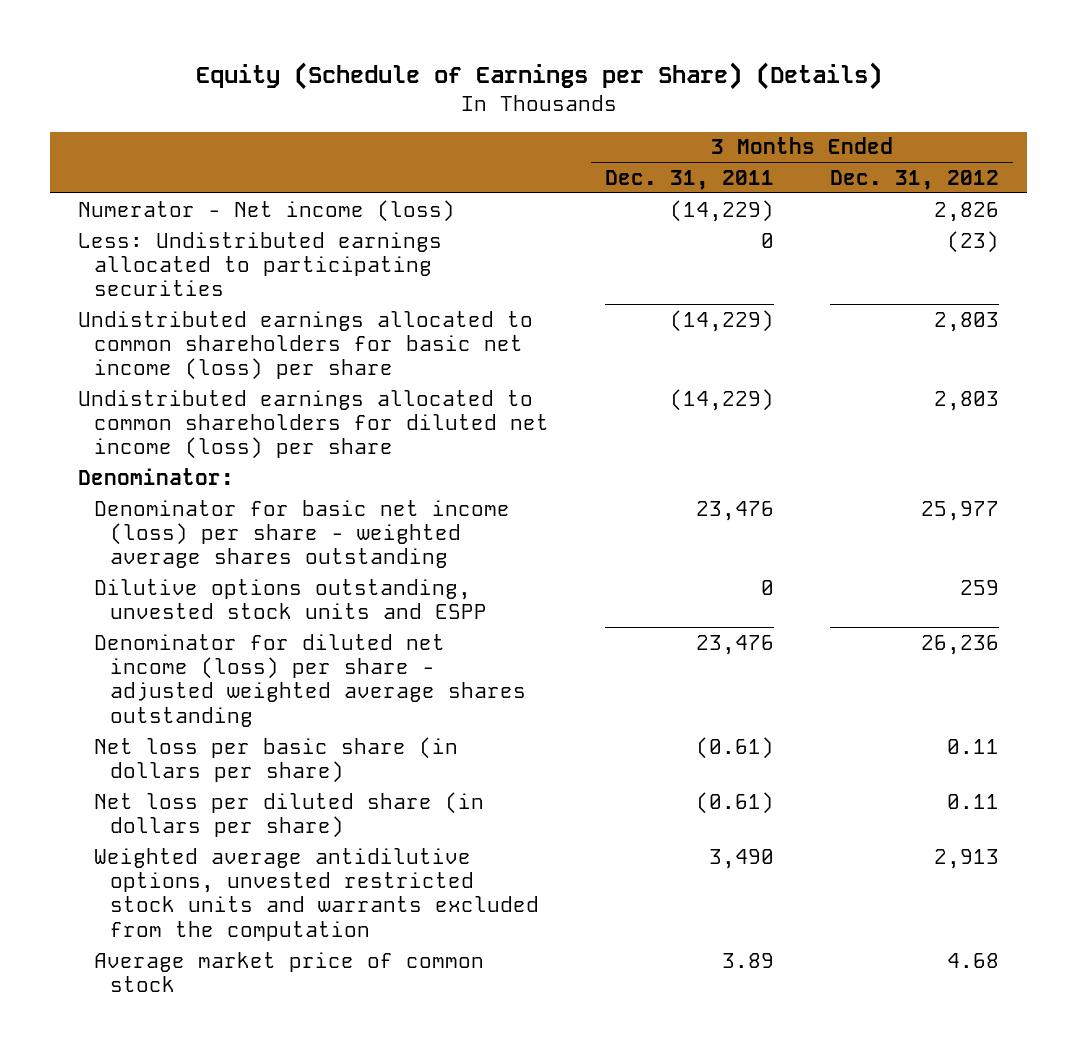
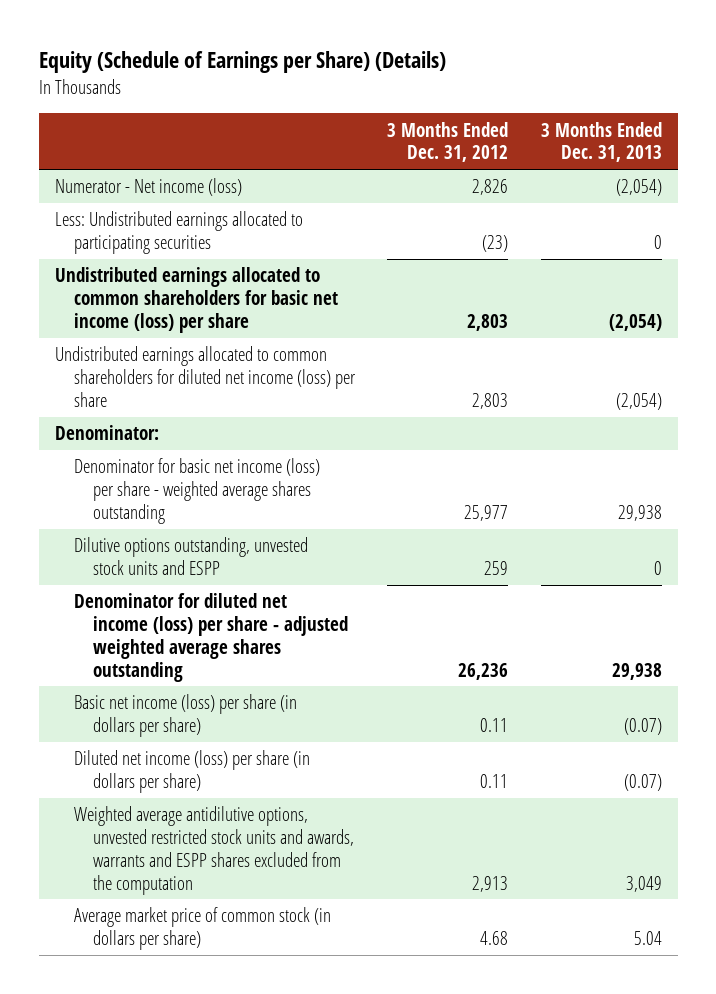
[605,169,775,190] Dec. 31, 2011 -> none
none -> [540,121,662,163] 3 Months Ended Dec. 31, 2013
[94,736,459,784] Net loss per basic share (in dollars per share) -> [73,694,297,738] Basic net income (loss) per share (in dollars per share)
[94,791,485,839] Net loss per diluted share (in dollars per share) -> [73,750,310,794] Diluted net income (loss) per share (in dollars per share)
[94,847,540,941] Weighted average antidilutive options, unvested restricted stock units and warrants excluded from the computation -> [73,806,354,895] Weighted average antidilutive options, unvested restricted stock units and awards, warrants and ESPP shares excluded from the computation
[94,951,485,993] Average market price of common stock -> [73,907,331,951] Average market price of common stock (in dollars per share)

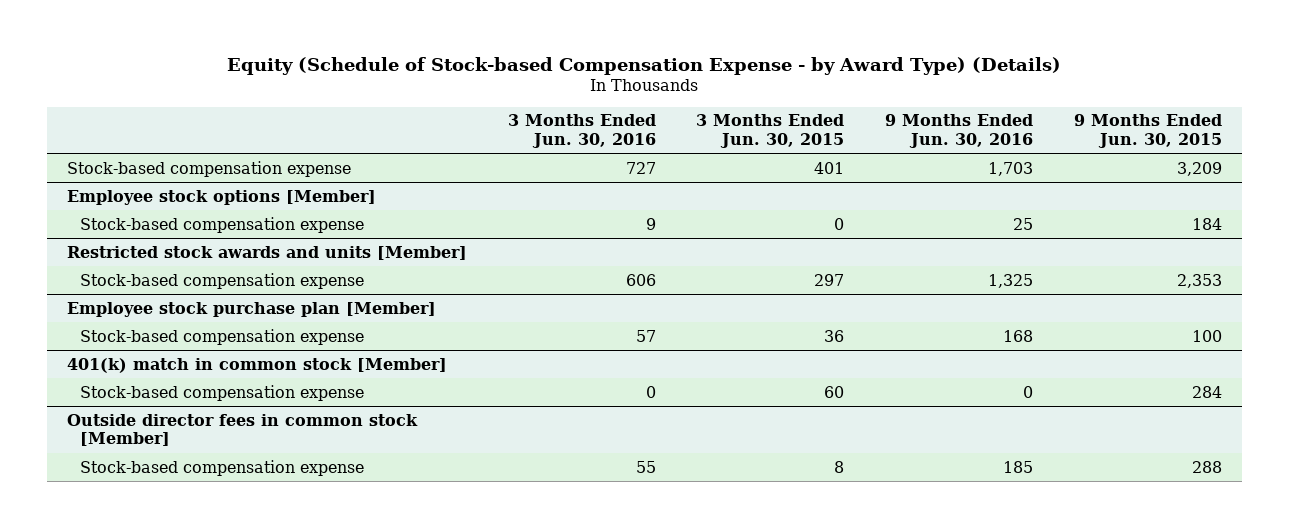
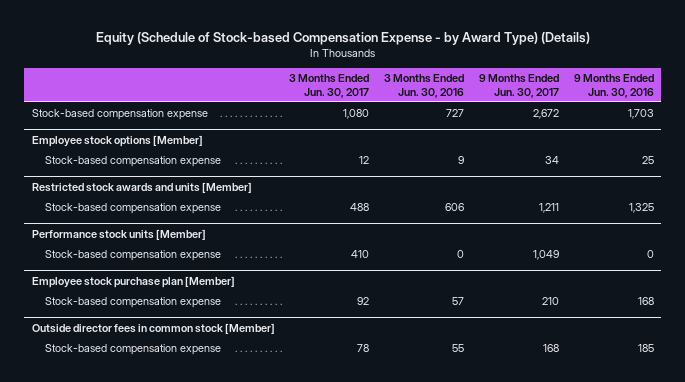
[696,114,845,148] 3 Months Ended Jun. 30, 2015 -> none
[1073,114,1222,148] 9 Months Ended Jun. 30, 2015 -> none
none -> [289,74,370,98] 3 Months Ended Jun. 30, 2017
none -> [478,74,559,98] 9 Months Ended Jun. 30, 2017
none -> [31,229,206,241] Performance stock units [Member]
none -> [45,250,222,262] Stock-based compensation expense
[67,357,448,373] 401(k) match in common stock [Member] -> none
[80,384,365,401] Stock-based compensation expense -> none

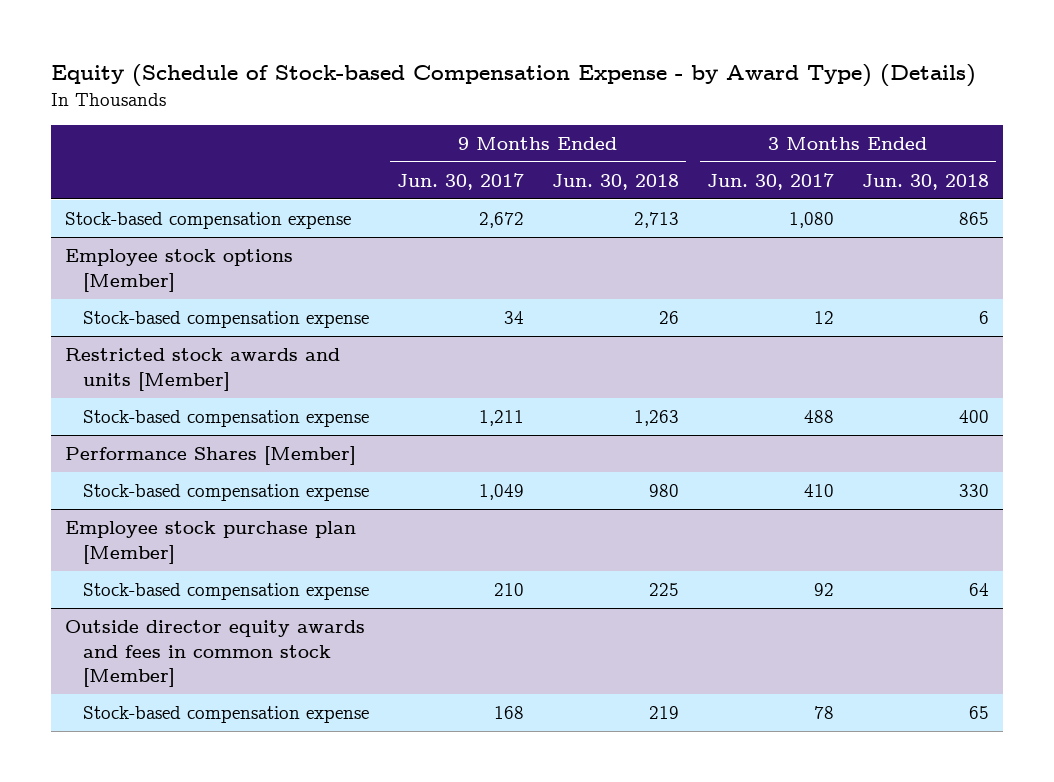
[384,74,465,98] 3 Months Ended Jun. 30, 2016 -> none
[573,74,654,98] 9 Months Ended Jun. 30, 2016 -> none
none -> [552,173,680,190] Jun. 30, 2018
none -> [862,173,990,190] Jun. 30, 2018
[31,229,206,241] Performance stock units [Member] -> [64,446,356,466] Performance Shares [Member]
[31,323,275,335] Outside director fees in common stock [Member] -> [64,620,365,688] Outside director equity awards and fees in common stock [Member]

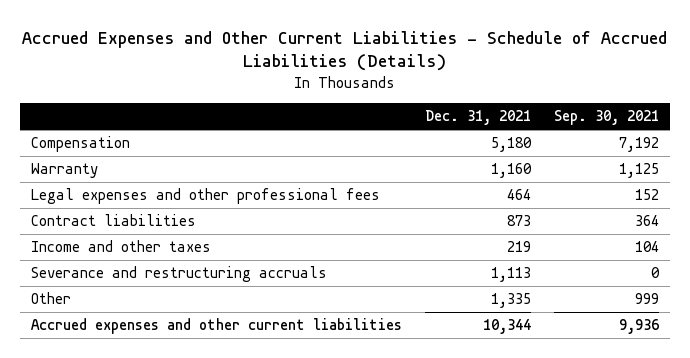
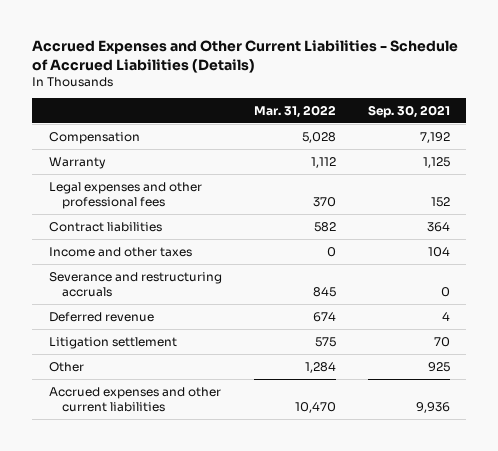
[424,110,531,126] Dec. 31, 2021 -> none
none -> [253,104,336,118] Mar. 31, 2022
none -> [48,311,154,322] Deferred revenue
none -> [48,336,177,349] Litigation settlement
[634,293,659,305] 999 -> [427,361,450,372] 925

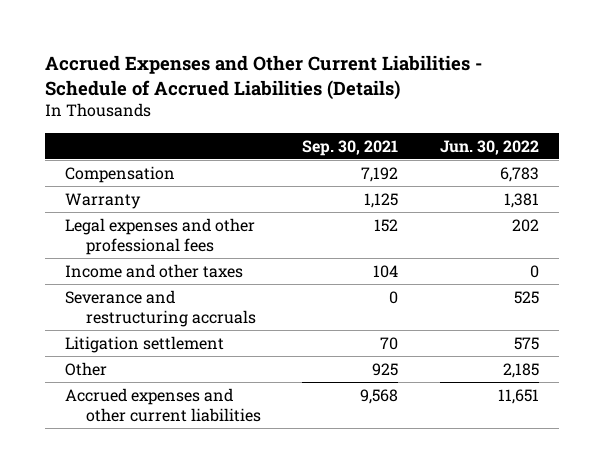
[253,104,336,118] Mar. 31, 2022 -> none
none -> [439,139,539,155] Jun. 30, 2022
[48,221,162,232] Contract liabilities -> none
[48,311,154,322] Deferred revenue -> none
[415,402,450,414] 9,936 -> [360,388,399,404] 9,568

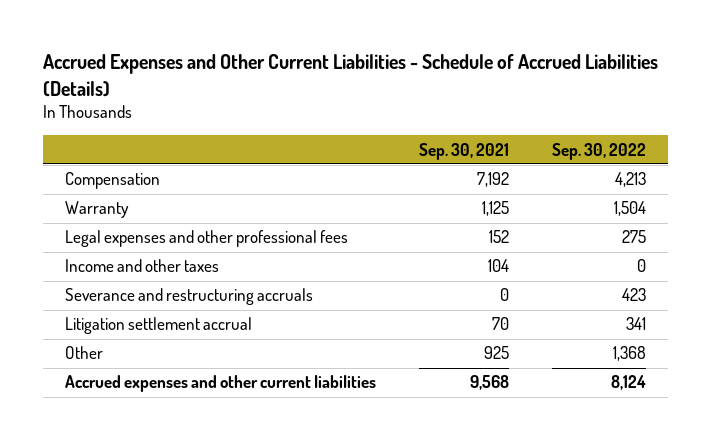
[439,139,539,155] Jun. 30, 2022 -> none
none -> [552,142,647,160] Sep. 30, 2022
[65,335,225,353] Litigation settlement -> [64,317,252,335] Litigation settlement accrual

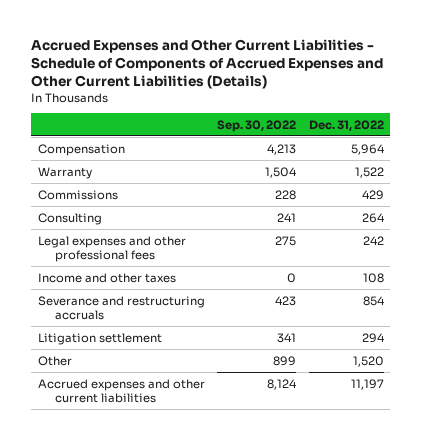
[43,54,659,97] Accrued Expenses and Other Current Liabilities - Schedule of Accrued Liabilities (Details) -> [31,38,384,89] Accrued Expenses and Other Current Liabilities - Schedule of Components of Accrued Expenses and Other Current Liabilities (Details)
[419,142,510,160] Sep. 30, 2021 -> none
none -> [308,120,384,132] Dec. 31, 2022
none -> [37,189,118,200] Commissions
none -> [37,212,102,225] Consulting
[64,317,252,335] Litigation settlement accrual -> [37,332,162,345] Litigation settlement
[613,346,647,362] 1,368 -> [273,355,297,366] 899

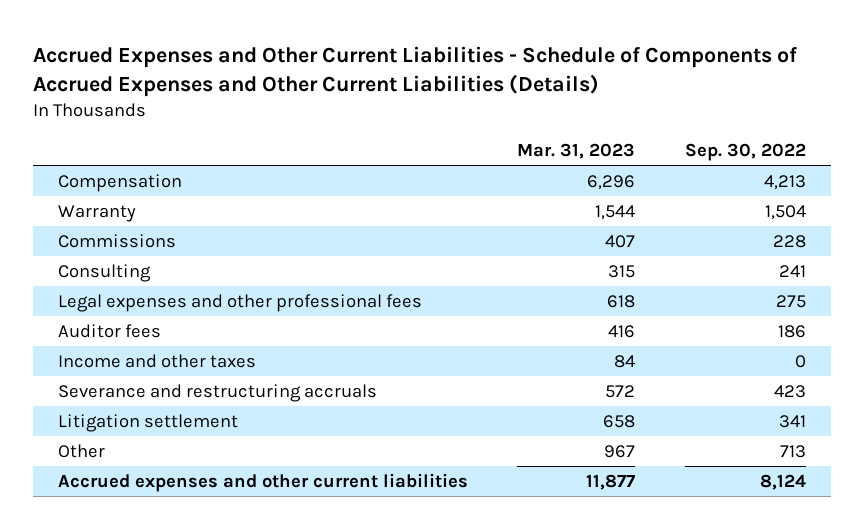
[308,120,384,132] Dec. 31, 2022 -> none
none -> [517,143,636,160] Mar. 31, 2023
none -> [57,323,161,338] Auditor fees
[273,355,297,366] 899 -> [780,444,807,458] 713

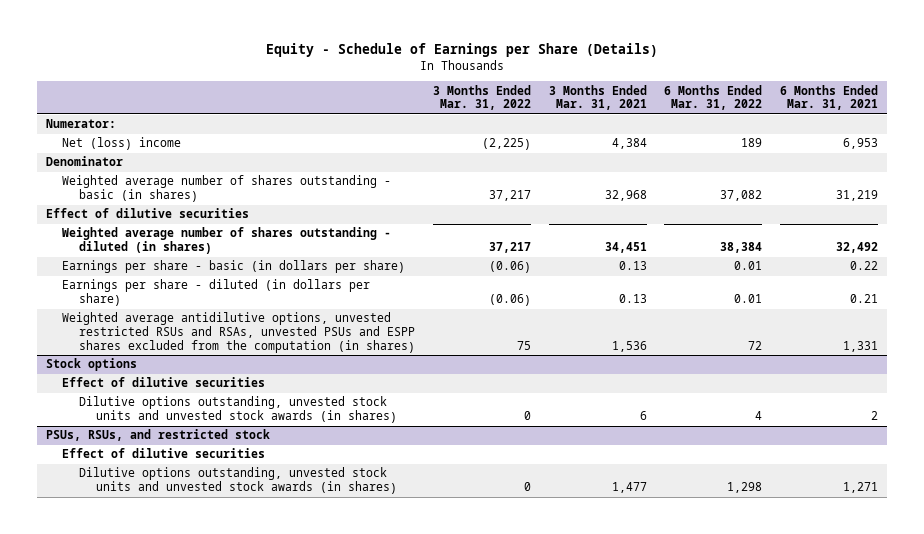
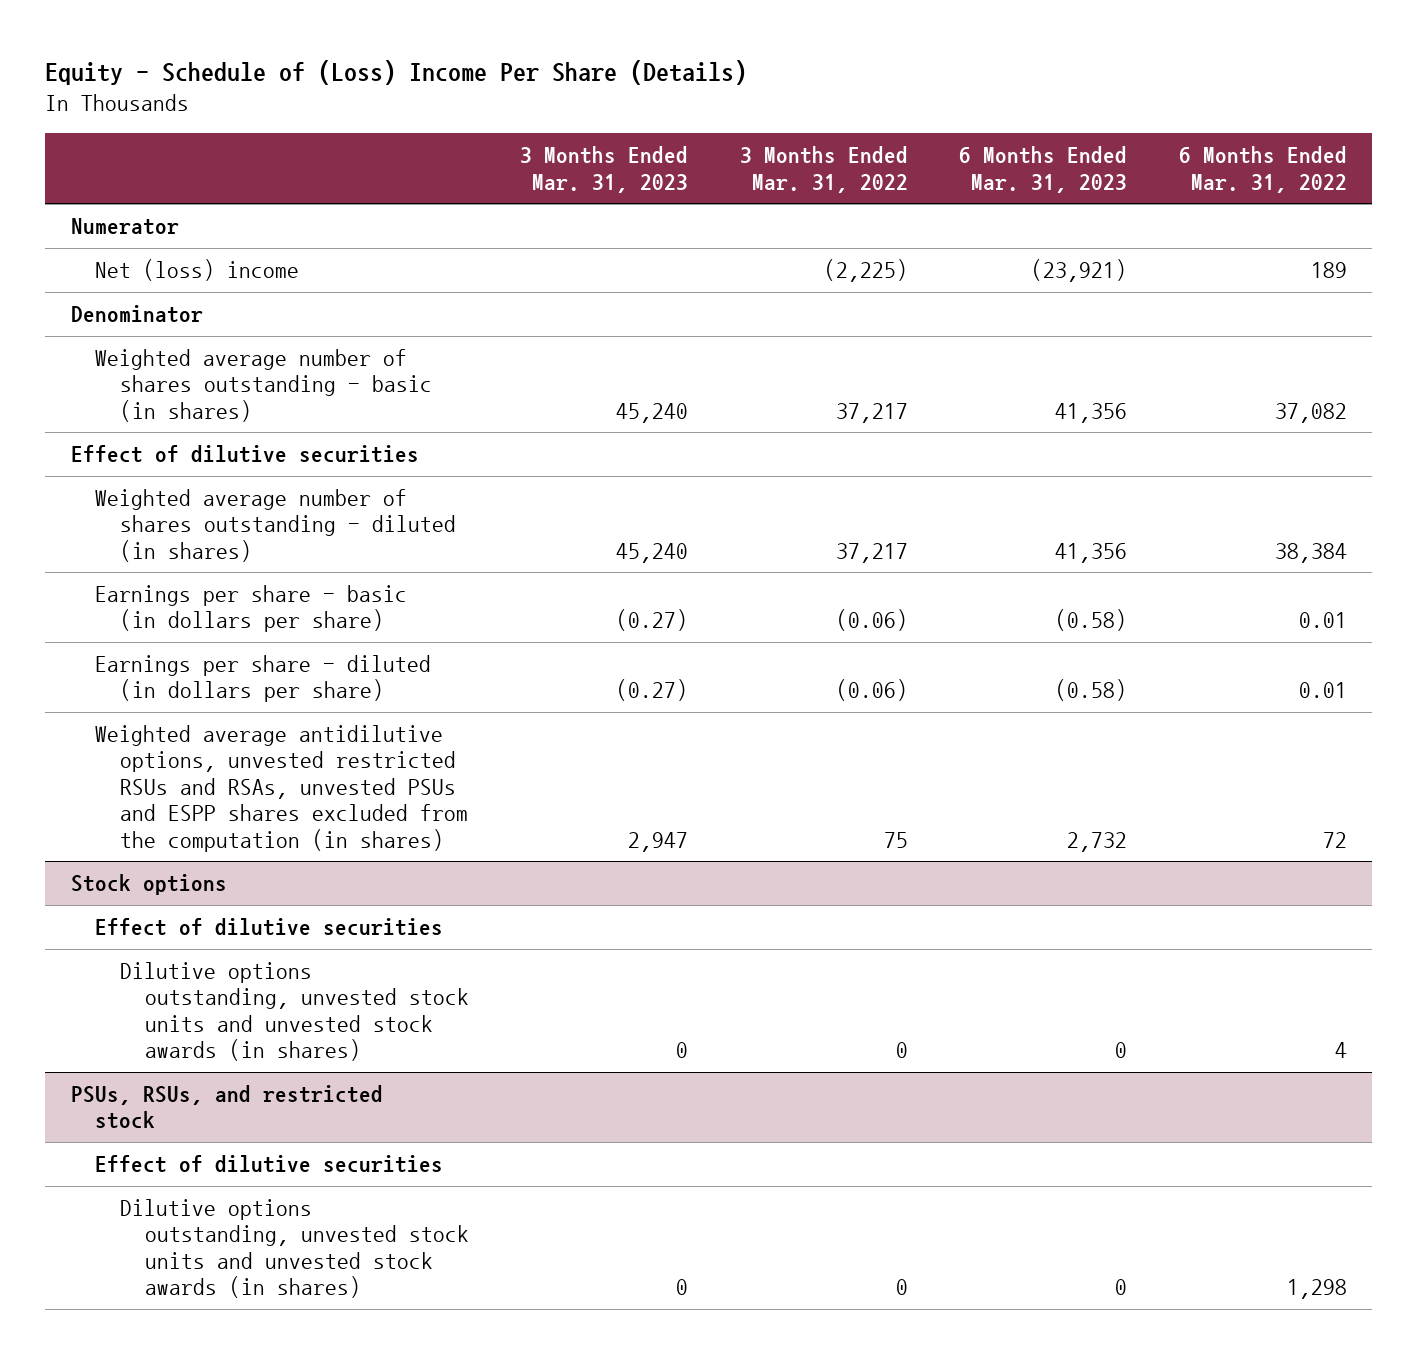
[265,43,658,58] Equity - Schedule of Earnings per Share (Details) -> [44,59,747,85] Equity - Schedule of (Loss) Income Per Share (Details)
[548,84,647,111] 3 Months Ended Mar. 31, 2021 -> none
[780,84,879,111] 6 Months Ended Mar. 31, 2021 -> none
none -> [520,146,689,193] 3 Months Ended Mar. 31, 2023
none -> [959,146,1128,193] 6 Months Ended Mar. 31, 2023
[45,119,116,129] Numerator: -> [70,218,179,236] Numerator

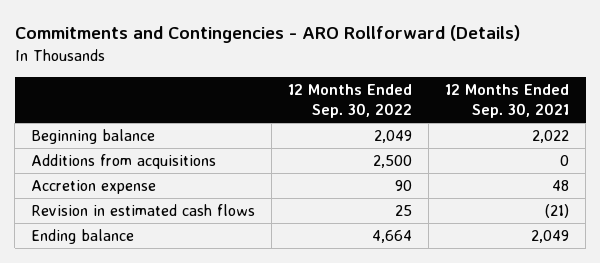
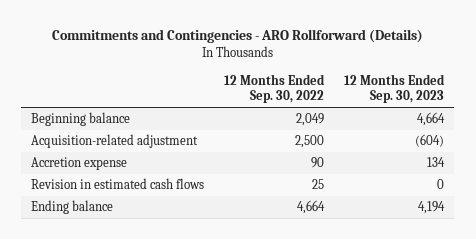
[445,83,570,119] 12 Months Ended Sep. 30, 2021 -> none
none -> [344,73,446,104] 12 Months Ended Sep. 30, 2023
[31,153,217,169] Additions from acquisitions -> none
none -> [31,134,199,149] Acquisition-related adjustment

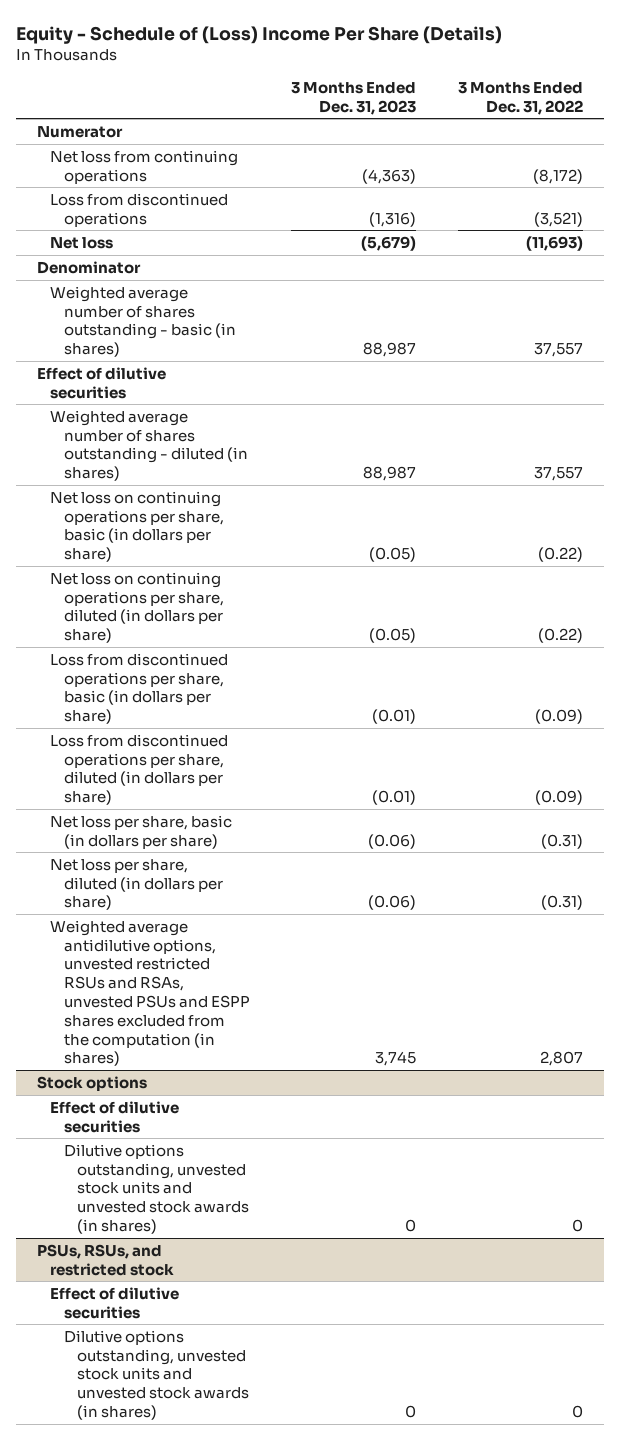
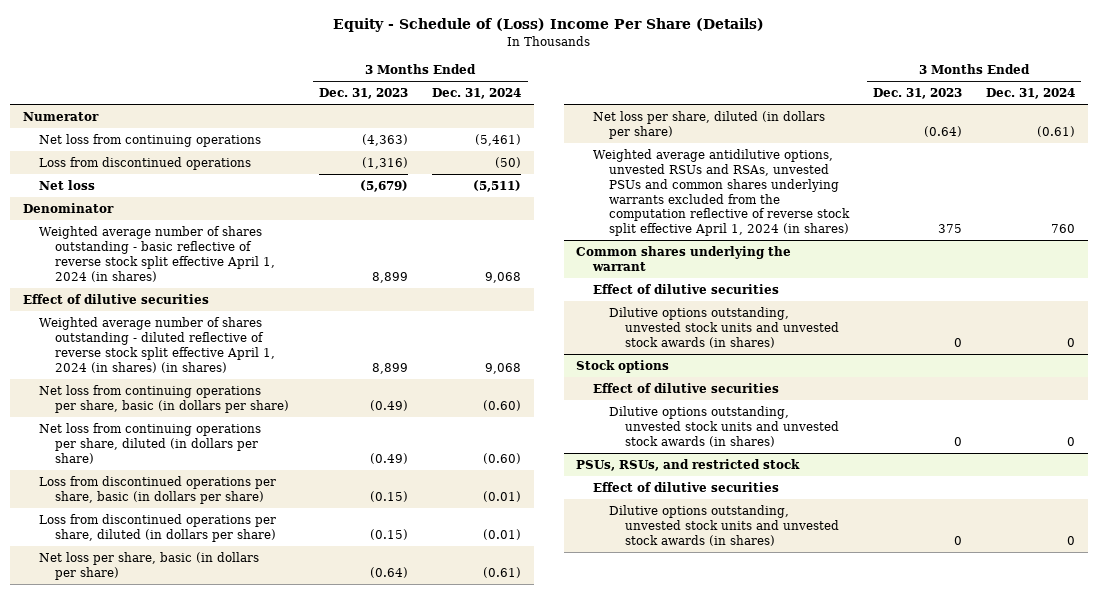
[457,81,583,115] 3 Months Ended Dec. 31, 2022 -> none
none -> [432,88,522,100] Dec. 31, 2024
[50,285,236,358] Weighted average number of shares outstanding - basic (in shares) -> [38,225,275,282] Weighted average number of shares outstanding - basic reflective of reverse stock split effective April 1, 2024 (in shares)
[363,342,417,358] 88,987 -> [372,271,409,283] 8,899
[50,409,248,482] Weighted average number of shares outstanding - diluted (in shares) -> [38,316,275,373] Weighted average number of shares outstanding - diluted reflective of reverse stock split effective April 1, 2024 (in shares) (in shares)
[363,466,417,482] 88,987 -> [372,362,409,374] 8,899
[50,490,224,563] Net loss on continuing operations per share, basic (in dollars per share) -> [38,384,289,413] Net loss from continuing operations per share, basic (in dollars per share)
[369,547,417,563] (0.05) -> [370,399,409,411] (0.49)
[50,571,224,644] Net loss on continuing operations per share, diluted (in dollars per share) -> [38,422,261,464] Net loss from continuing operations per share, diluted (in dollars per share)
[369,628,417,644] (0.05) -> [370,452,409,464] (0.49)
[372,709,417,725] (0.01) -> [370,490,409,502] (0.15)
[372,790,417,806] (0.01) -> [370,528,409,540] (0.15)
[368,833,417,849] (0.06) -> [370,566,409,578] (0.64)
[368,895,417,911] (0.06) -> [923,125,962,137] (0.64)
[50,919,250,1067] Weighted average antidilutive options, unvested restricted RSUs and RSAs, unvested PSUs and ESPP shares excluded from the computation (in shares) -> [592,148,850,237] Weighted average antidilutive options, unvested RSUs and RSAs, unvested PSUs and common shares underlying warrants excluded from the computation reflective of reverse stock split effective April 1, 2024 (in shares)
[375,1051,417,1067] 3,745 -> [937,224,962,234] 375
none -> [576,245,792,271] Common shares underlying the warrant
none -> [592,283,779,294] Effect of dilutive securities
none -> [608,306,839,348] Dilutive options outstanding, unvested stock units and unvested stock awards (in shares)

